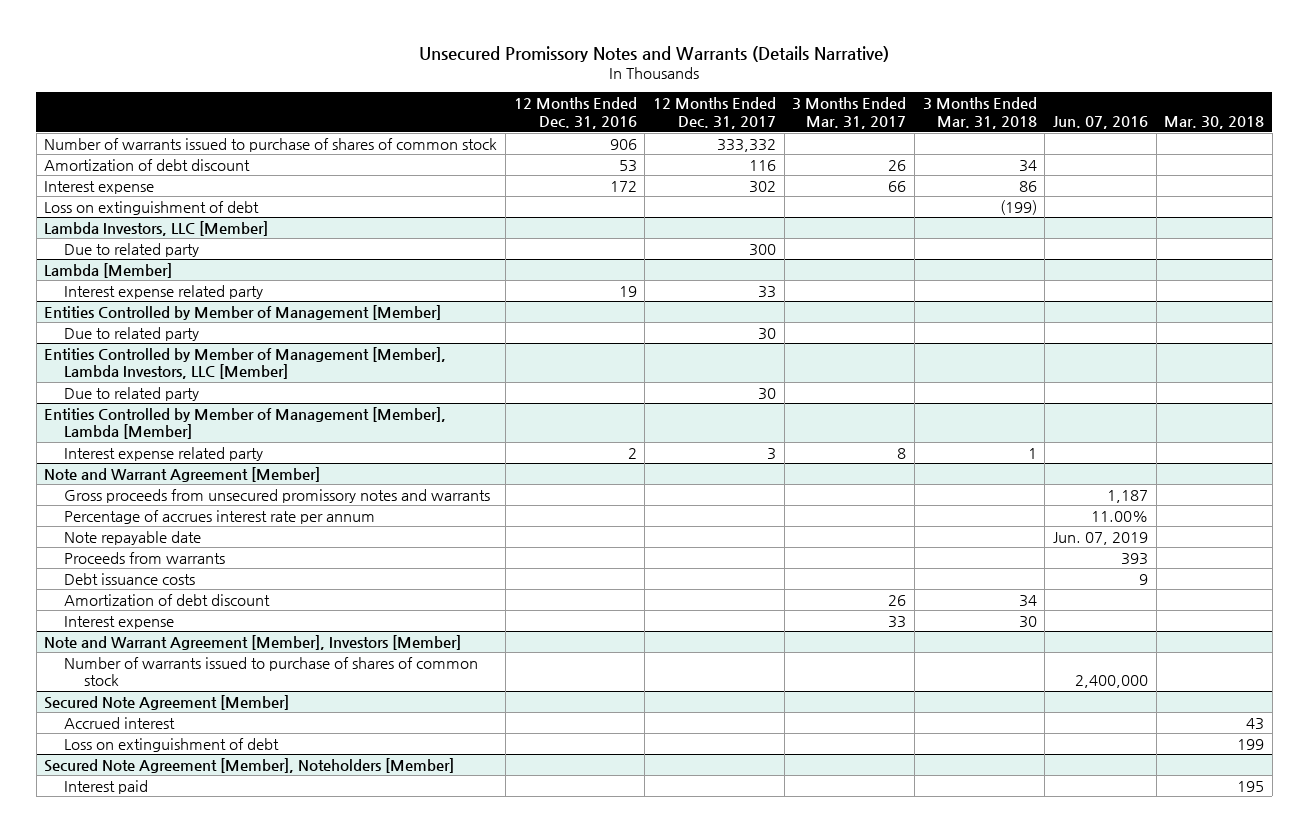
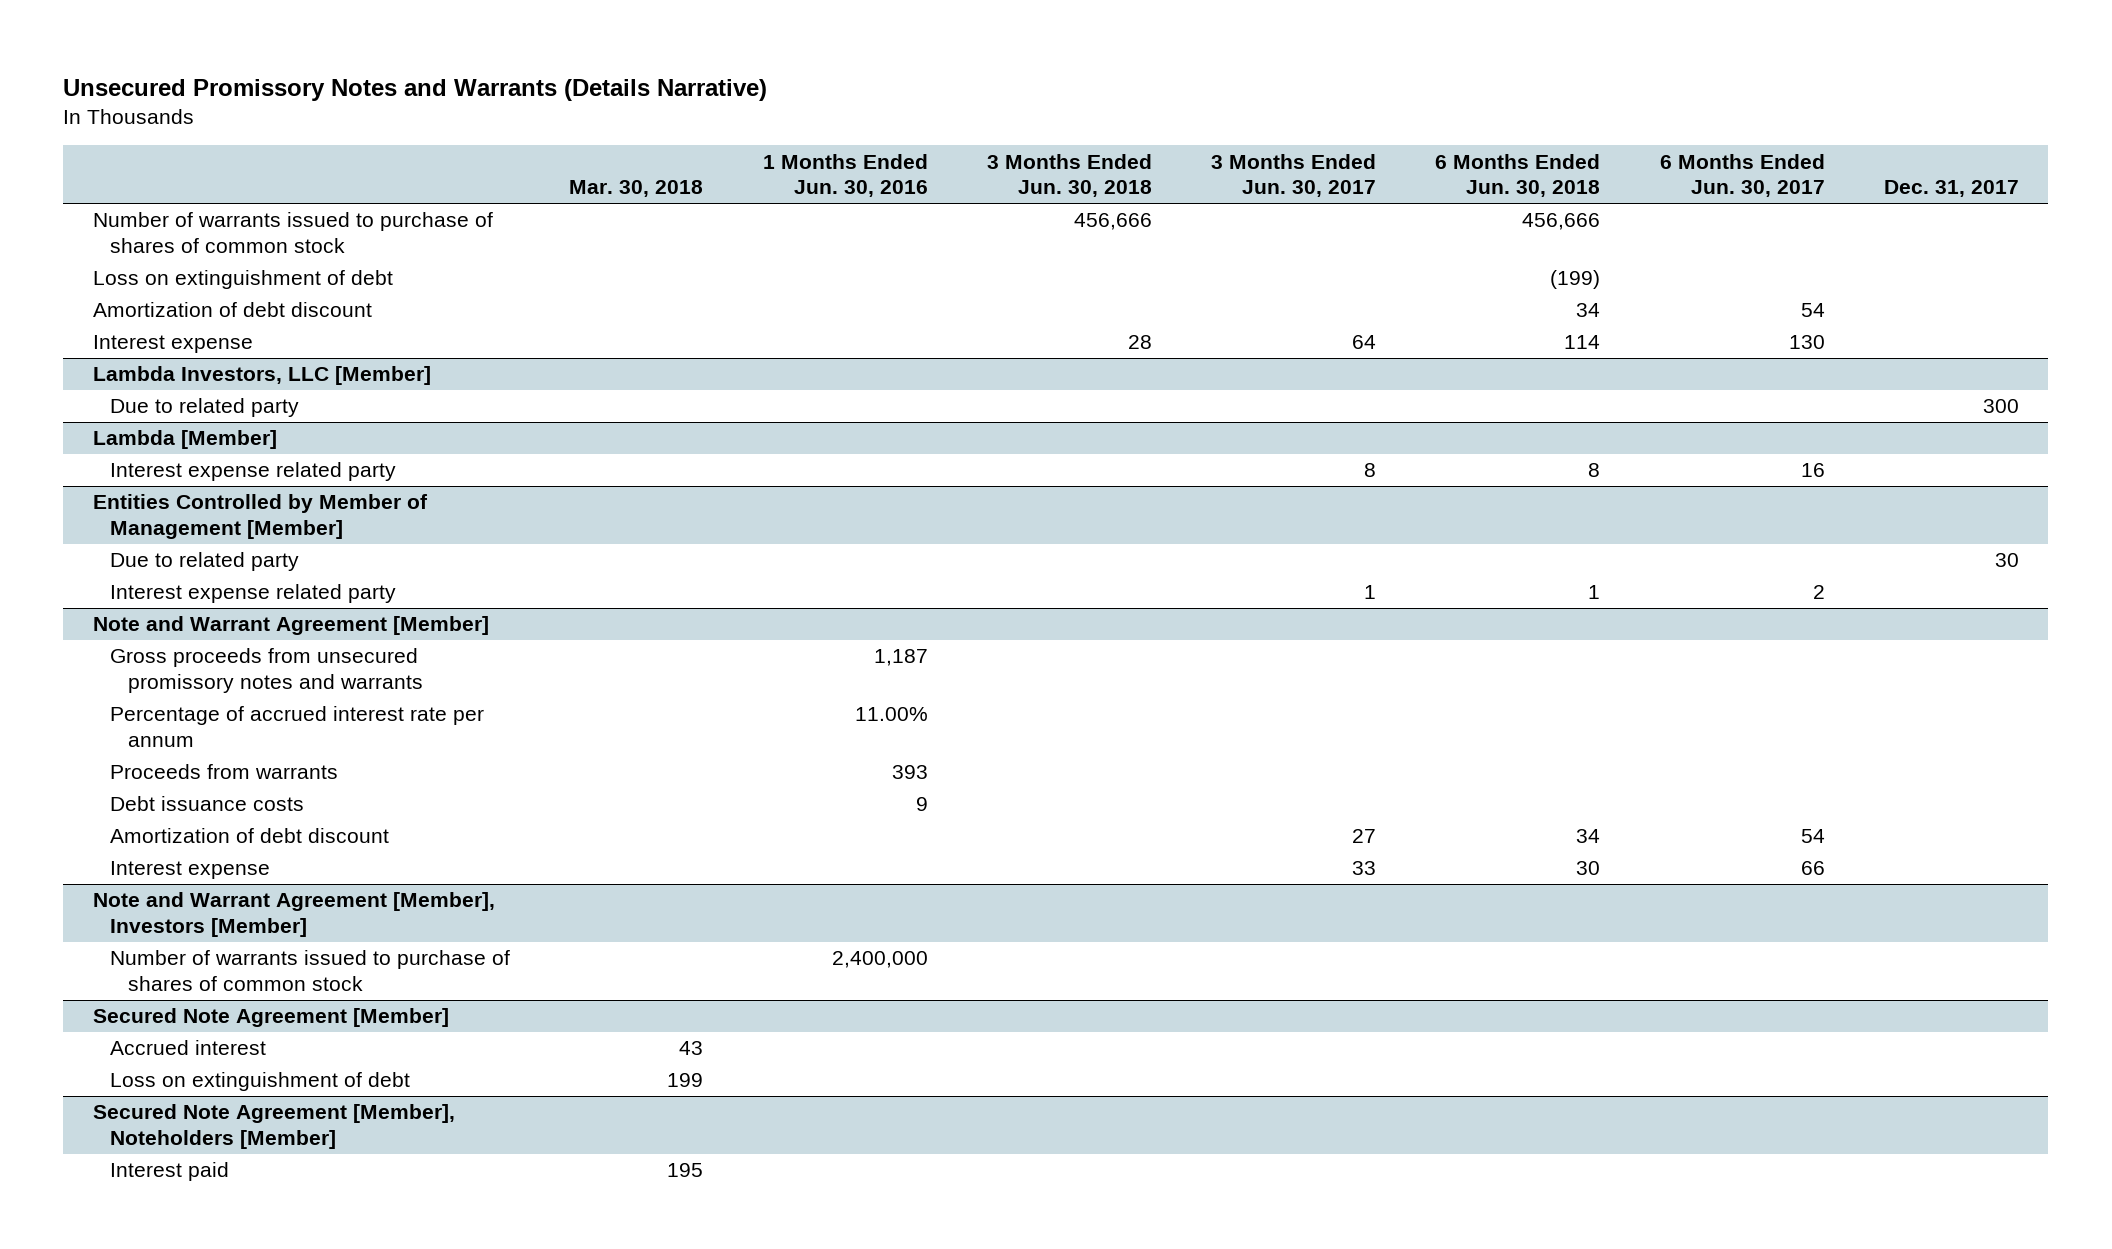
[513,97,637,129] 12 Months Ended Dec. 31, 2016 -> none
[653,97,777,129] 12 Months Ended Dec. 31, 2017 -> none
[792,97,907,129] 3 Months Ended Mar. 31, 2017 -> none
[922,97,1037,129] 3 Months Ended Mar. 31, 2018 -> none
[1052,115,1148,129] Jun. 07, 2016 -> none
none -> [762,153,928,198] 1 Months Ended Jun. 30, 2016
none -> [986,153,1152,198] 3 Months Ended Jun. 30, 2018
none -> [1211,153,1377,198] 3 Months Ended Jun. 30, 2017
none -> [1435,153,1601,198] 6 Months Ended Jun. 30, 2018
none -> [1659,153,1825,198] 6 Months Ended Jun. 30, 2017
none -> [1883,180,2019,198] Dec. 31, 2017
[44,200,260,215] Loss on extinguishment of debt -> [92,270,393,290] Loss on extinguishment of debt
[44,346,447,380] Entities Controlled by Member of Management [Member], Lambda Investors, LLC [Member] -> none
[64,386,200,401] Due to related party -> none
[44,406,447,440] Entities Controlled by Member of Management [Member], Lambda [Member] -> none
[64,446,264,461] Interest expense related party -> none
none -> [110,584,397,604] Interest expense related party
[64,530,202,545] Note repayable date -> none
[64,509,376,524] Percentage of accrues interest rate per annum -> [110,706,485,747] Percentage of accrued interest rate per annum

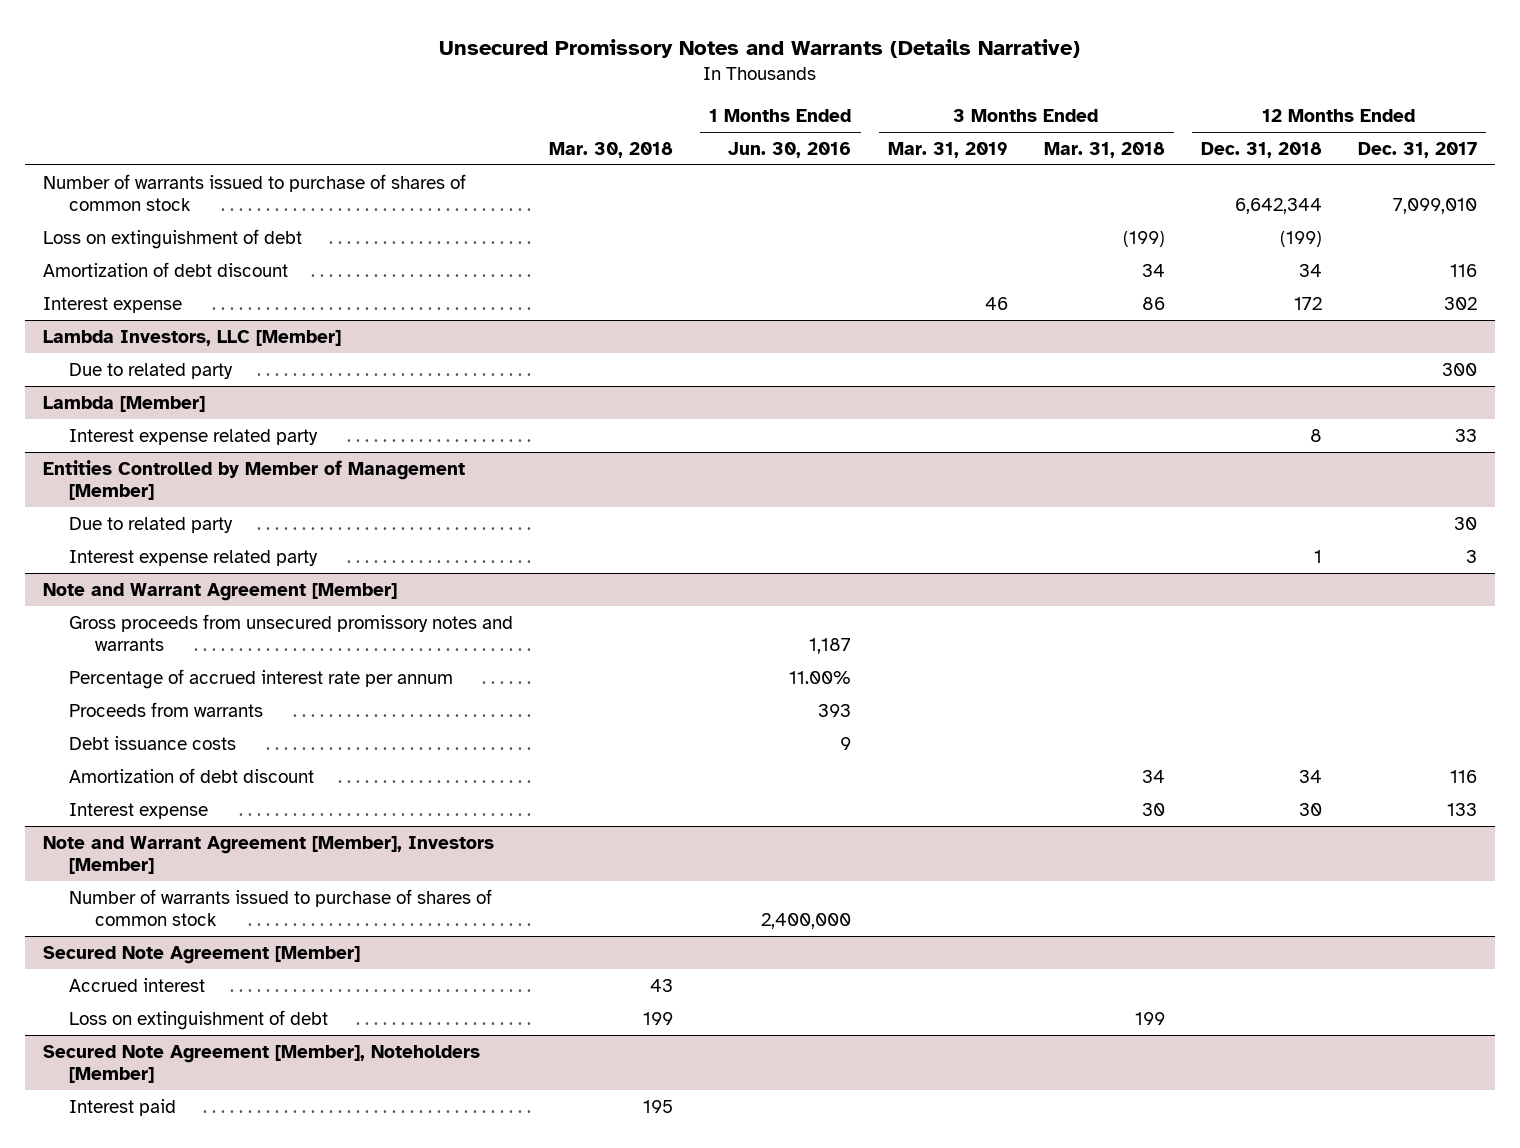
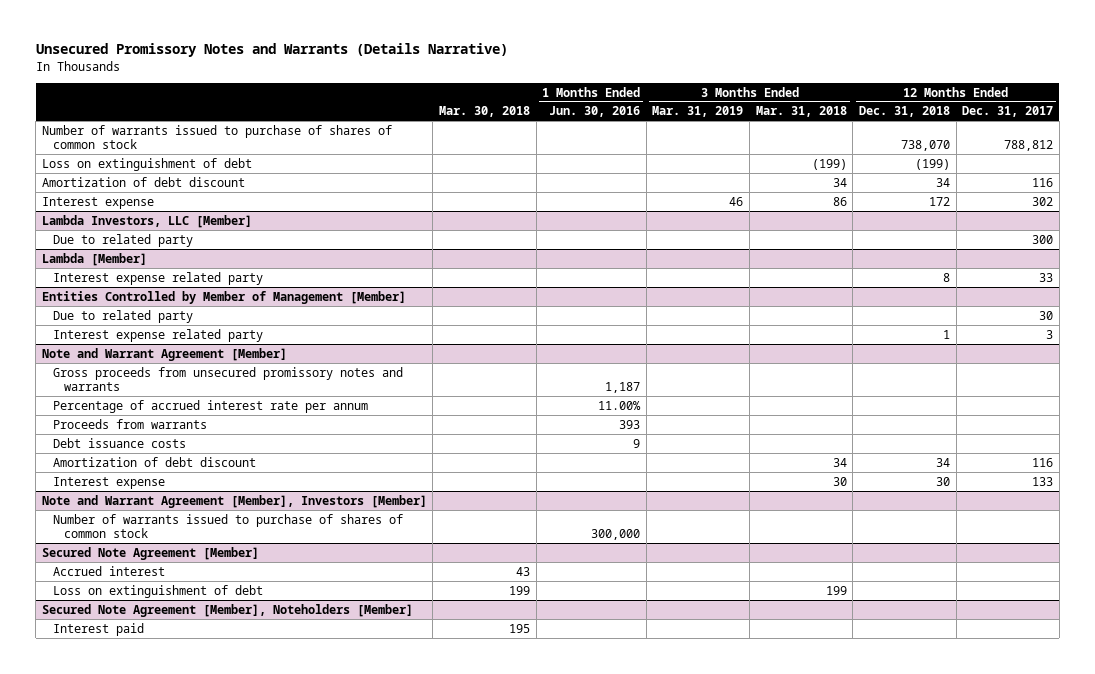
[1234,198,1322,215] 6,642,344 -> [900,140,950,152] 738,070
[1393,198,1478,215] 7,099,010 -> [1004,140,1054,152] 788,812
[761,913,852,930] 2,400,000 -> [591,529,641,541] 300,000

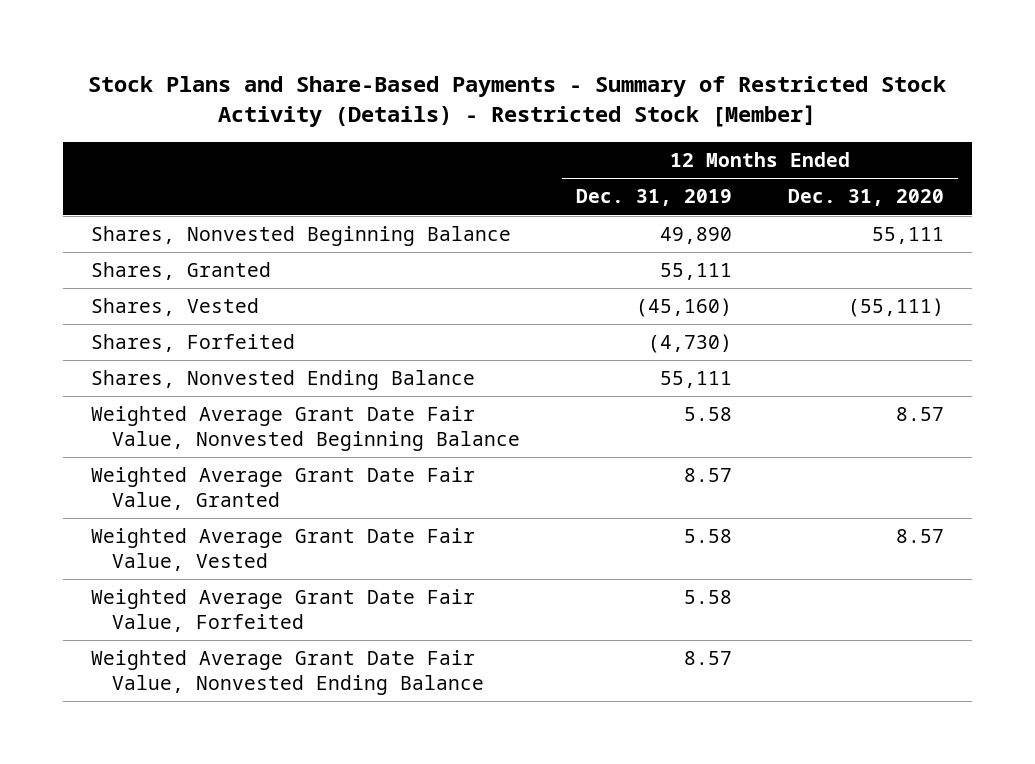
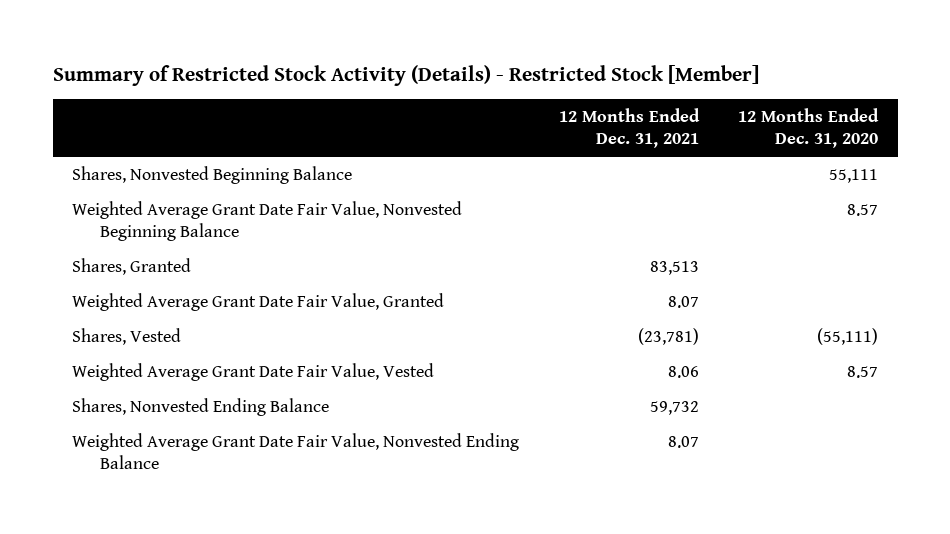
[88,76,947,128] Stock Plans and Share-Based Payments - Summary of Restricted Stock Activity (Details) - Restricted Stock [Member] -> [52,64,759,86] Summary of Restricted Stock Activity (Details) - Restricted Stock [Member]
[576,189,733,207] Dec. 31, 2019 -> none
none -> [558,108,700,149] 12 Months Ended Dec. 31, 2021
[90,334,295,353] Shares, Forfeited -> none
[90,262,271,281] Shares, Granted -> [72,258,192,276] Shares, Granted
[90,298,259,317] Shares, Vested -> [72,328,182,346] Shares, Vested
[90,589,475,632] Weighted Average Grant Date Fair Value, Forfeited -> none
[90,370,475,391] Shares, Nonvested Ending Balance -> [72,398,330,417] Shares, Nonvested Ending Balance

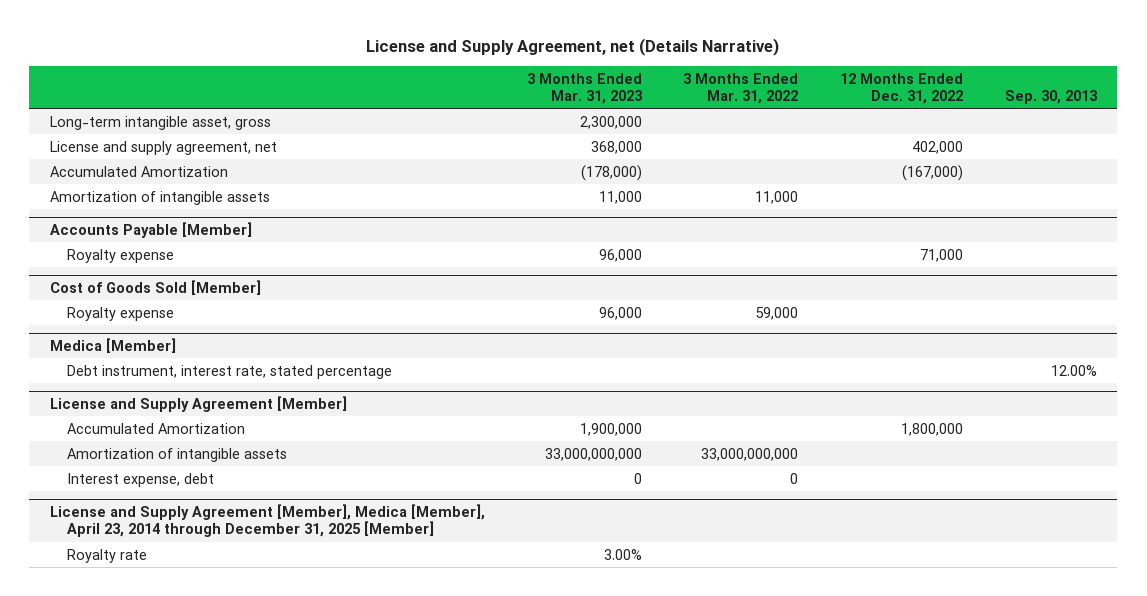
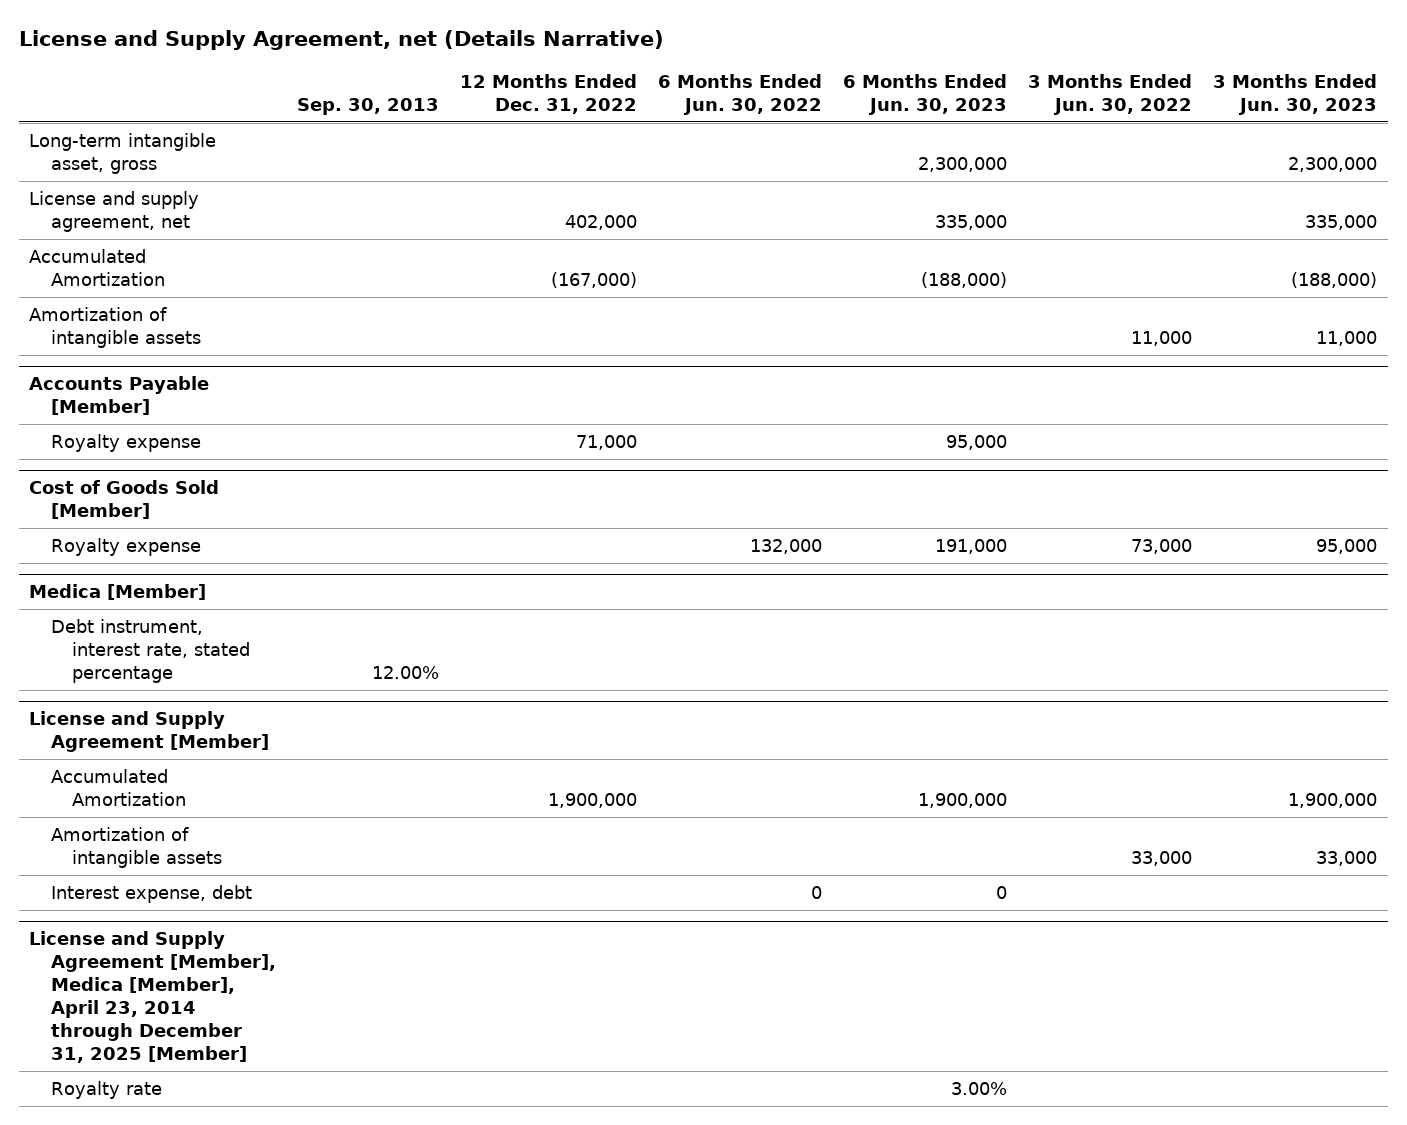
[526,72,642,104] 3 Months Ended Mar. 31, 2023 -> none
[683,72,799,104] 3 Months Ended Mar. 31, 2022 -> none
none -> [657,73,822,115] 6 Months Ended Jun. 30, 2022
none -> [842,73,1007,115] 6 Months Ended Jun. 30, 2023
none -> [1028,73,1193,115] 3 Months Ended Jun. 30, 2022
none -> [1213,73,1378,115] 3 Months Ended Jun. 30, 2023
[901,422,964,436] 1,800,000 -> [547,792,637,808] 1,900,000

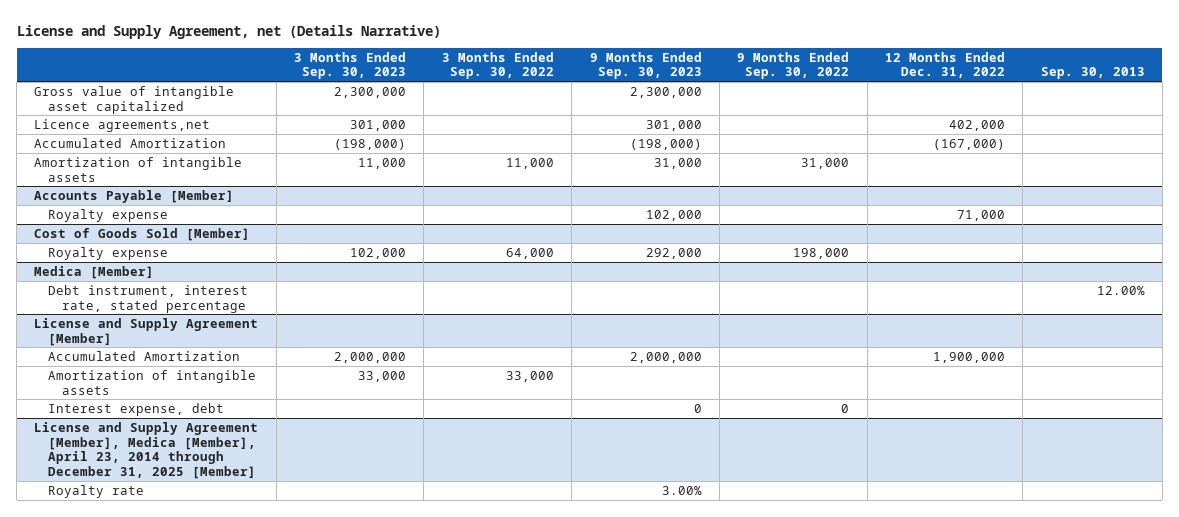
[657,73,822,115] 6 Months Ended Jun. 30, 2022 -> none
[842,73,1007,115] 6 Months Ended Jun. 30, 2023 -> none
[1028,73,1193,115] 3 Months Ended Jun. 30, 2022 -> none
[1213,73,1378,115] 3 Months Ended Jun. 30, 2023 -> none
none -> [294,51,407,80] 3 Months Ended Sep. 30, 2023
none -> [441,51,554,80] 3 Months Ended Sep. 30, 2022
none -> [589,51,702,80] 9 Months Ended Sep. 30, 2023
none -> [737,51,850,80] 9 Months Ended Sep. 30, 2022
[29,132,217,174] Long-term intangible asset, gross -> [34,85,235,114] Gross value of intangible asset capitalized
[29,190,200,232] License and supply agreement, net -> [34,118,211,132] Licence agreements,net

